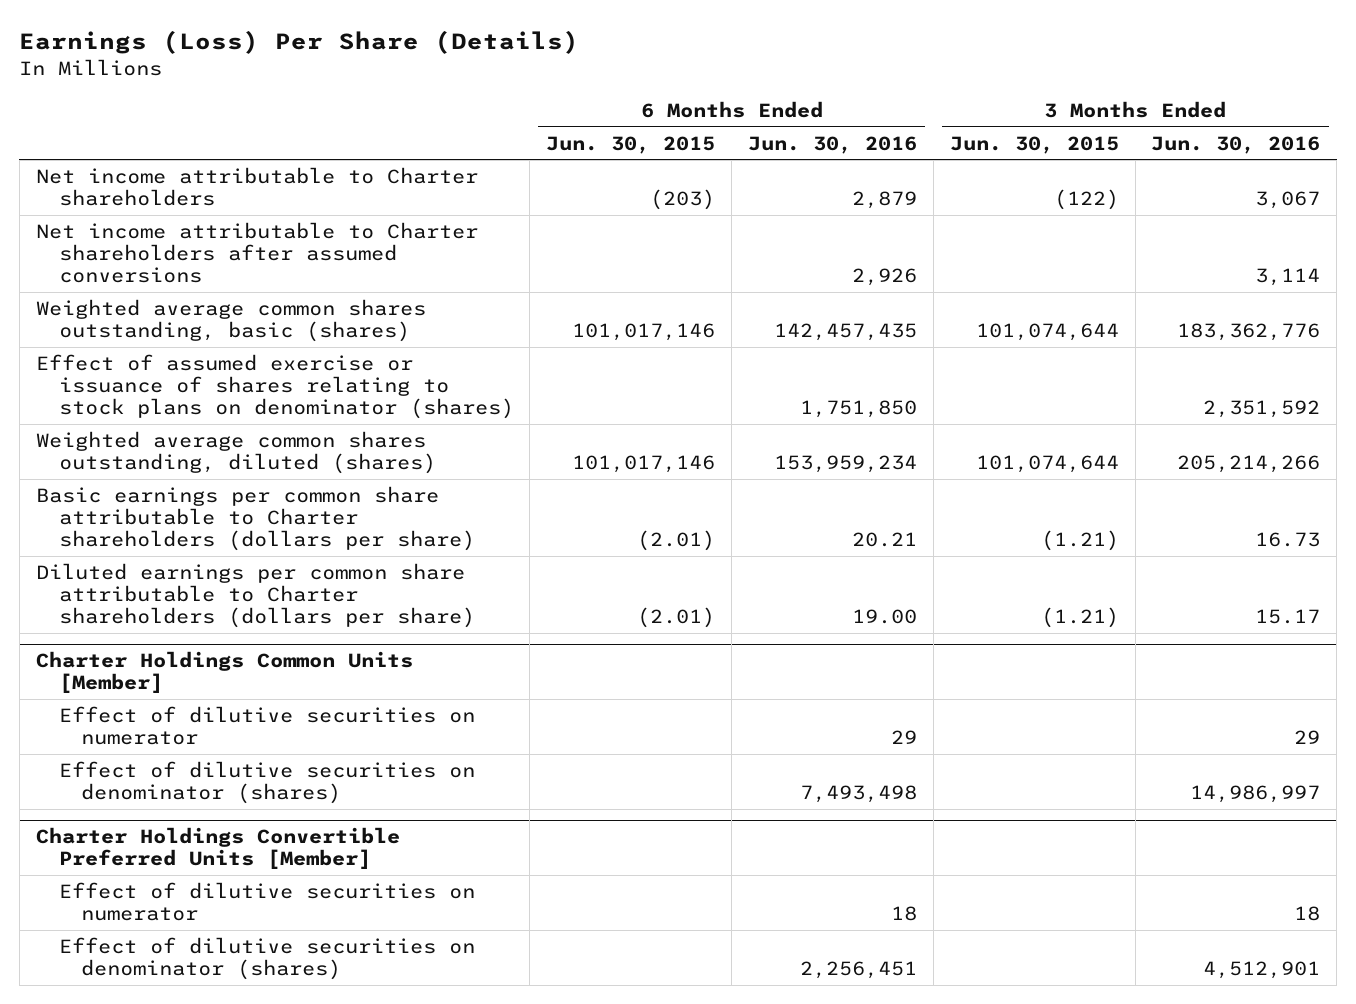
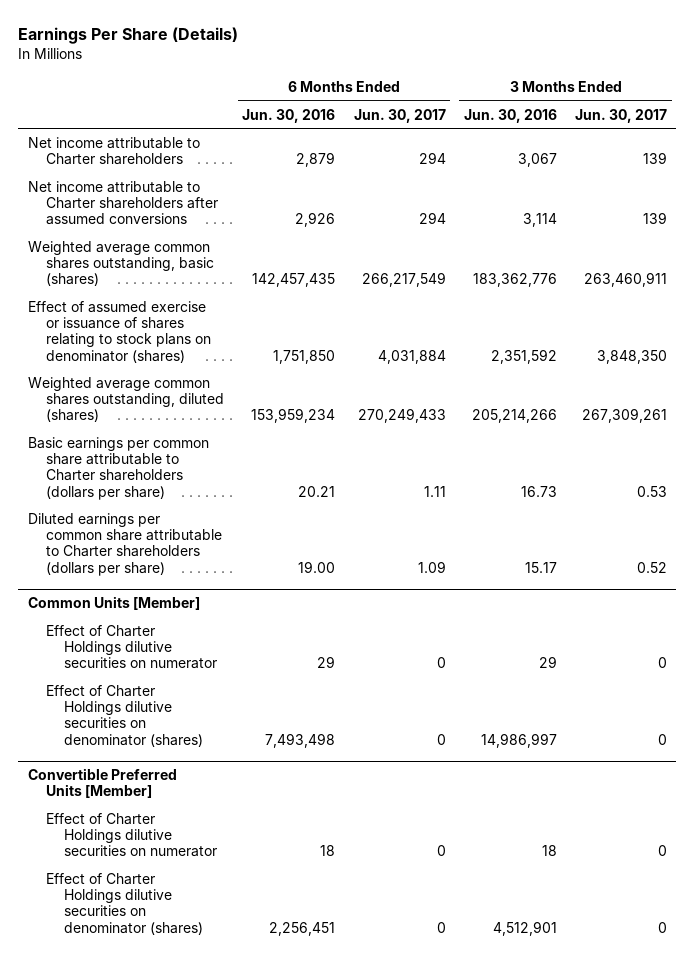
[19,30,580,55] Earnings (Loss) Per Share (Details) -> [18,27,239,45] Earnings Per Share (Details)
[546,135,716,154] Jun. 30, 2015 -> none
[949,135,1119,154] Jun. 30, 2015 -> none
none -> [353,108,446,123] Jun. 30, 2017
none -> [575,108,668,123] Jun. 30, 2017
[35,651,413,694] Charter Holdings Common Units [Member] -> [27,595,200,610] Common Units [Member]
[58,705,475,746] Effect of dilutive securities on numerator -> [45,624,218,670] Effect of Charter Holdings dilutive securities on numerator
[58,760,475,805] Effect of dilutive securities on denominator (shares) -> [45,684,204,747] Effect of Charter Holdings dilutive securities on denominator (shares)
[35,827,400,870] Charter Holdings Convertible Preferred Units [Member] -> [27,767,177,799] Convertible Preferred Units [Member]
[58,881,475,922] Effect of dilutive securities on numerator -> [45,812,218,858] Effect of Charter Holdings dilutive securities on numerator
[58,936,475,981] Effect of dilutive securities on denominator (shares) -> [45,872,204,935] Effect of Charter Holdings dilutive securities on denominator (shares)

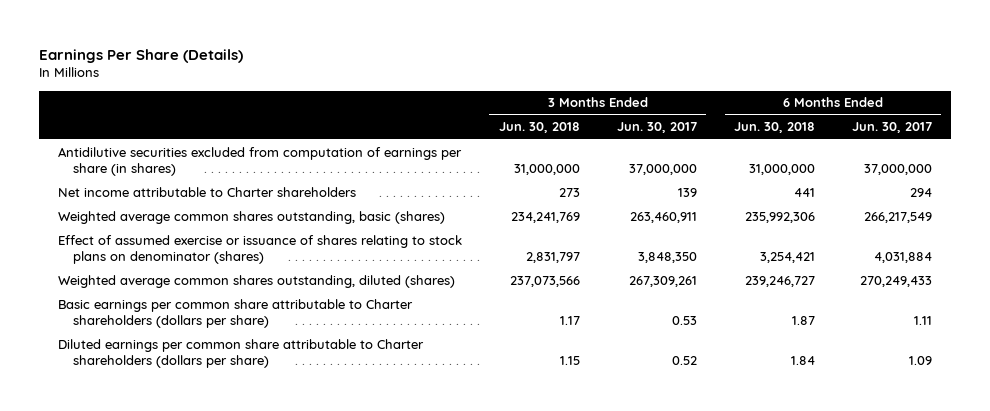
[242,108,336,123] Jun. 30, 2016 -> none
[463,108,557,123] Jun. 30, 2016 -> none
none -> [498,122,580,134] Jun. 30, 2018
none -> [734,122,816,134] Jun. 30, 2018
none -> [57,146,462,176] Antidilutive securities excluded from computation of earnings per share (in shares)
[27,180,218,226] Net income attributable to Charter shareholders after assumed conversions -> none
[27,595,200,610] Common Units [Member] -> none
[45,624,218,670] Effect of Charter Holdings dilutive securities on numerator -> none
[45,684,204,747] Effect of Charter Holdings dilutive securities on denominator (shares) -> none
[27,767,177,799] Convertible Preferred Units [Member] -> none
[45,812,218,858] Effect of Charter Holdings dilutive securities on numerator -> none
[45,872,204,935] Effect of Charter Holdings dilutive securities on denominator (shares) -> none

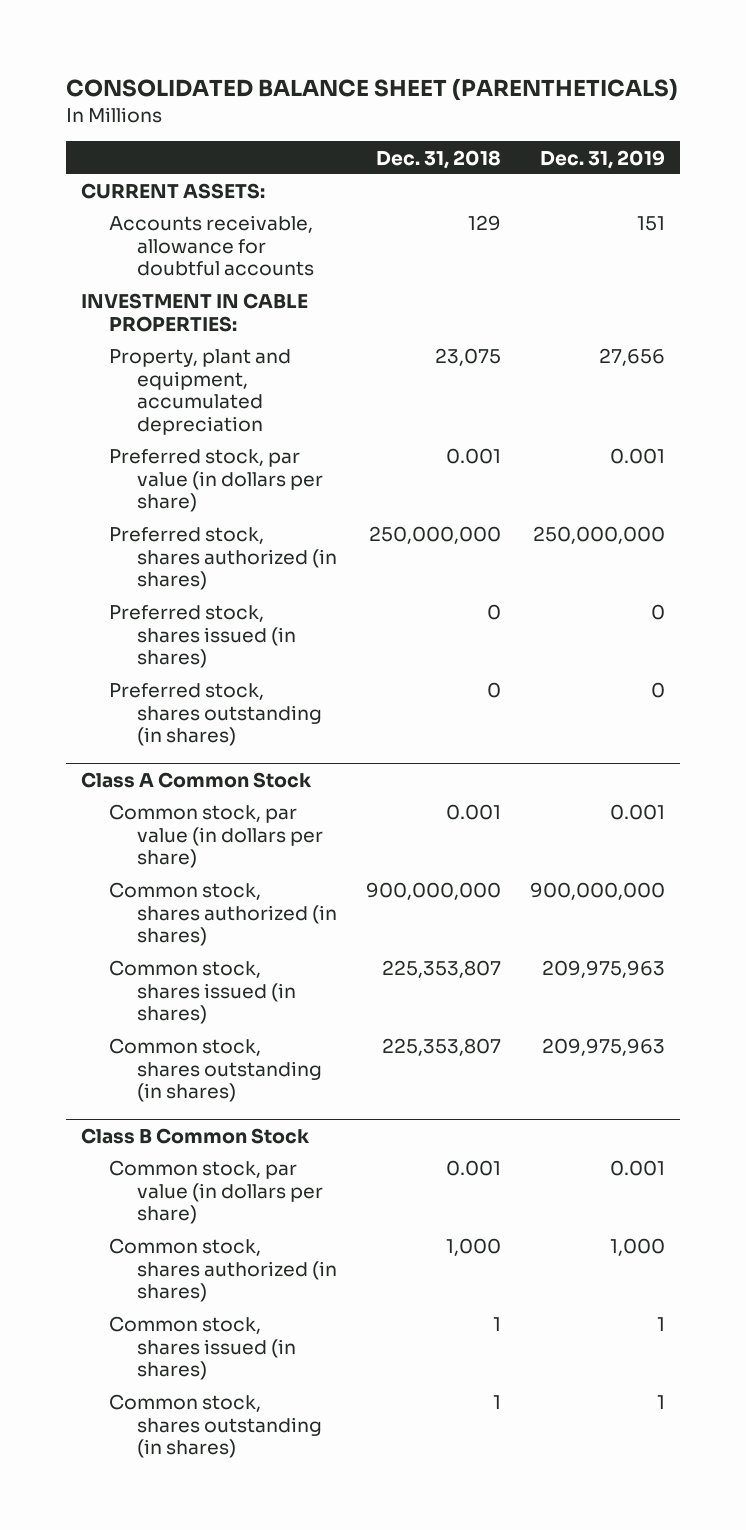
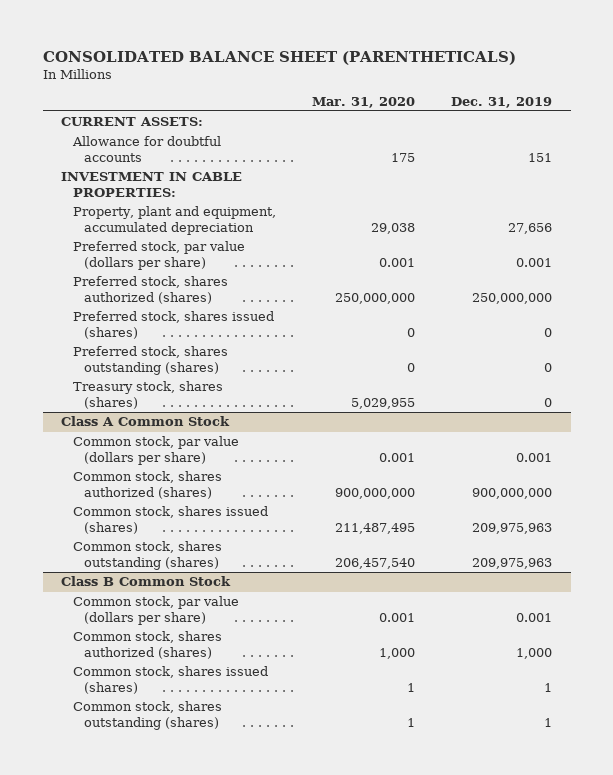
[376,149,502,169] Dec. 31, 2018 -> none
none -> [311,96,415,108] Mar. 31, 2020
[109,215,315,277] Accounts receivable, allowance for doubtful accounts -> [71,136,221,162] Allowance for doubtful accounts
[109,449,324,513] Preferred stock, par value (in dollars per share) -> [72,241,245,270] Preferred stock, par value (dollars per share)
[109,527,338,591] Preferred stock, shares authorized (in shares) -> [72,276,228,304] Preferred stock, shares authorized (shares)
[109,605,297,669] Preferred stock, shares issued (in shares) -> [72,311,274,339] Preferred stock, shares issued (shares)
[109,683,323,747] Preferred stock, shares outstanding (in shares) -> [72,346,228,375] Preferred stock, shares outstanding (shares)
none -> [72,381,223,409] Treasury stock, shares (shares)
[109,804,324,869] Common stock, par value (in dollars per share) -> [72,436,239,465] Common stock, par value (dollars per share)
[109,882,338,947] Common stock, shares authorized (in shares) -> [72,471,222,499] Common stock, shares authorized (shares)
[109,960,297,1025] Common stock, shares issued (in shares) -> [72,506,268,534] Common stock, shares issued (shares)
[109,1038,323,1103] Common stock, shares outstanding (in shares) -> [72,541,222,570] Common stock, shares outstanding (shares)
[109,1160,324,1225] Common stock, par value (in dollars per share) -> [72,596,239,625] Common stock, par value (dollars per share)
[109,1238,338,1303] Common stock, shares authorized (in shares) -> [72,631,222,659] Common stock, shares authorized (shares)
[109,1316,297,1381] Common stock, shares issued (in shares) -> [72,666,268,694] Common stock, shares issued (shares)
[109,1394,323,1459] Common stock, shares outstanding (in shares) -> [72,701,222,730] Common stock, shares outstanding (shares)

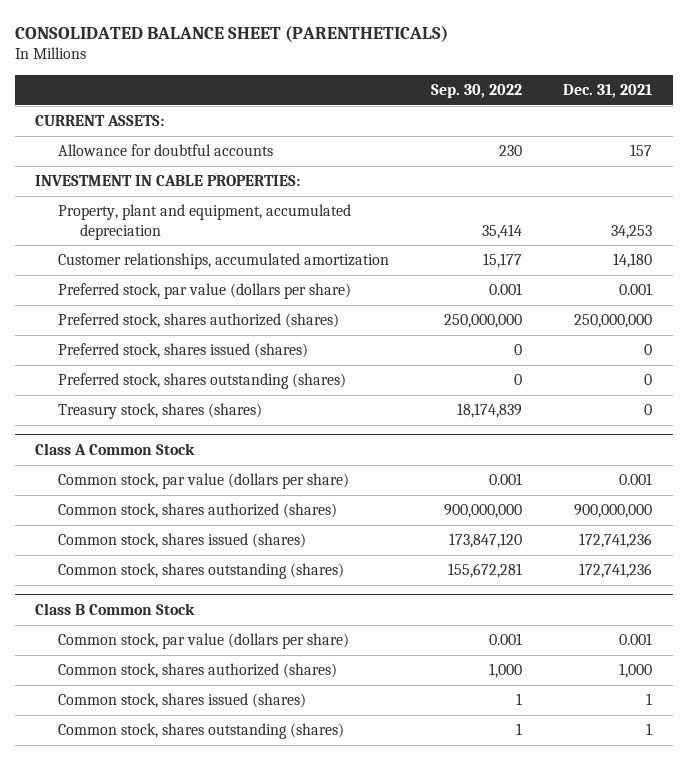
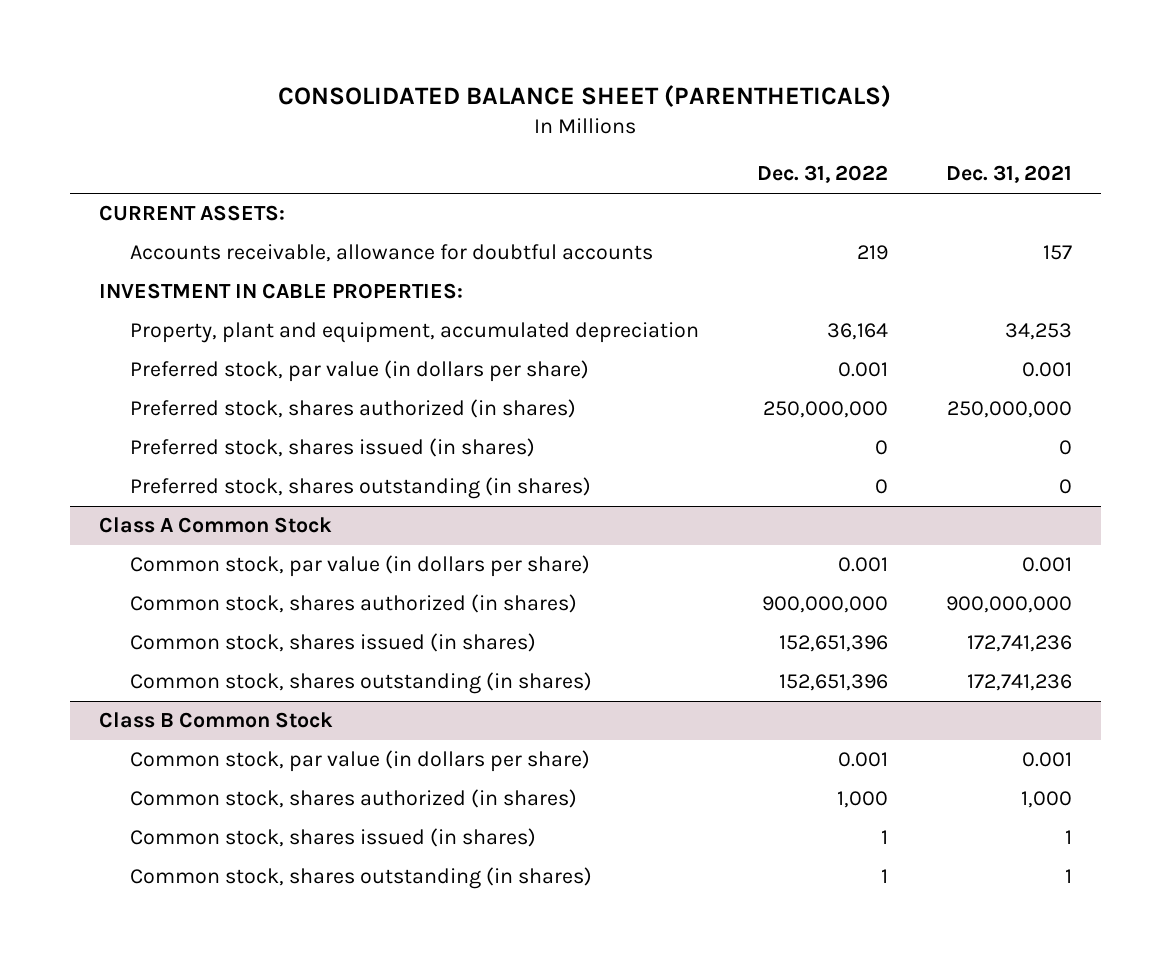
[430,84,522,99] Sep. 30, 2022 -> none
none -> [756,165,888,184] Dec. 31, 2022
[57,144,273,157] Allowance for doubtful accounts -> [129,244,653,263] Accounts receivable, allowance for doubtful accounts
[57,253,389,270] Customer relationships, accumulated amortization -> none
[57,403,262,420] Treasury stock, shares (shares) -> none
[57,283,351,300] Preferred stock, par value (dollars per share) -> [129,360,589,383] Preferred stock, par value (in dollars per share)
[57,313,339,329] Preferred stock, shares authorized (shares) -> [129,399,576,419] Preferred stock, shares authorized (in shares)
[57,343,308,359] Preferred stock, shares issued (shares) -> [129,438,535,458] Preferred stock, shares issued (in shares)
[57,373,346,390] Preferred stock, shares outstanding (shares) -> [129,477,591,500] Preferred stock, shares outstanding (in shares)
[57,473,349,490] Common stock, par value (dollars per share) -> [129,555,590,578] Common stock, par value (in dollars per share)
[57,503,337,519] Common stock, shares authorized (shares) -> [129,594,577,614] Common stock, shares authorized (in shares)
[57,533,306,549] Common stock, shares issued (shares) -> [129,633,536,653] Common stock, shares issued (in shares)
[57,563,344,580] Common stock, shares outstanding (shares) -> [129,672,592,695] Common stock, shares outstanding (in shares)
[57,633,349,650] Common stock, par value (dollars per share) -> [129,750,590,773] Common stock, par value (in dollars per share)
[57,663,337,679] Common stock, shares authorized (shares) -> [129,789,577,809] Common stock, shares authorized (in shares)
[57,693,306,709] Common stock, shares issued (shares) -> [129,828,536,848] Common stock, shares issued (in shares)
[57,723,344,740] Common stock, shares outstanding (shares) -> [129,867,592,890] Common stock, shares outstanding (in shares)

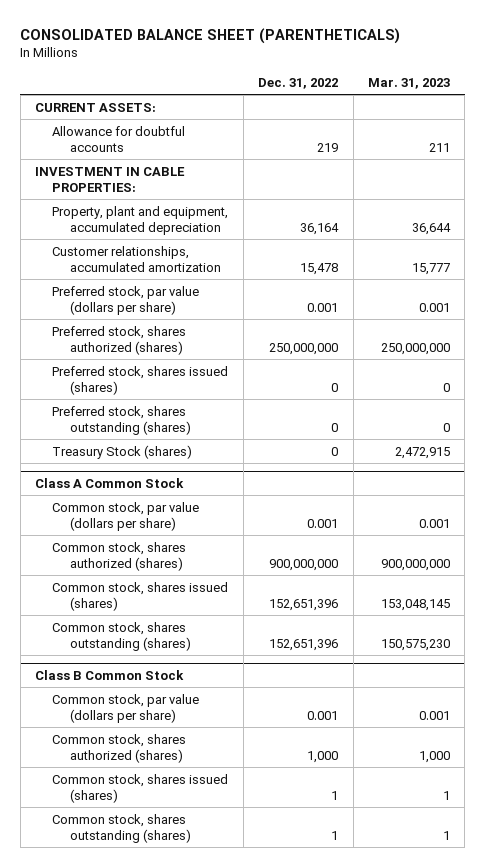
[945,165,1072,184] Dec. 31, 2021 -> none
none -> [368,77,451,89] Mar. 31, 2023
[129,244,653,263] Accounts receivable, allowance for doubtful accounts -> [52,125,186,152] Allowance for doubtful accounts
none -> [52,245,221,272] Customer relationships, accumulated amortization
[129,360,589,383] Preferred stock, par value (in dollars per share) -> [52,285,200,315] Preferred stock, par value (dollars per share)
[129,399,576,419] Preferred stock, shares authorized (in shares) -> [52,325,187,355] Preferred stock, shares authorized (shares)
[129,438,535,458] Preferred stock, shares issued (in shares) -> [52,365,229,395] Preferred stock, shares issued (shares)
[129,477,591,500] Preferred stock, shares outstanding (in shares) -> [52,405,191,435] Preferred stock, shares outstanding (shares)
none -> [52,444,193,459] Treasury Stock (shares)
[129,555,590,578] Common stock, par value (in dollars per share) -> [52,501,200,531] Common stock, par value (dollars per share)
[129,594,577,614] Common stock, shares authorized (in shares) -> [52,541,187,571] Common stock, shares authorized (shares)
[129,633,536,653] Common stock, shares issued (in shares) -> [52,581,229,611] Common stock, shares issued (shares)
[129,672,592,695] Common stock, shares outstanding (in shares) -> [52,621,191,651] Common stock, shares outstanding (shares)
[129,750,590,773] Common stock, par value (in dollars per share) -> [52,693,200,723] Common stock, par value (dollars per share)
[129,789,577,809] Common stock, shares authorized (in shares) -> [52,733,187,763] Common stock, shares authorized (shares)
[129,828,536,848] Common stock, shares issued (in shares) -> [52,773,229,803] Common stock, shares issued (shares)
[129,867,592,890] Common stock, shares outstanding (in shares) -> [52,813,191,843] Common stock, shares outstanding (shares)

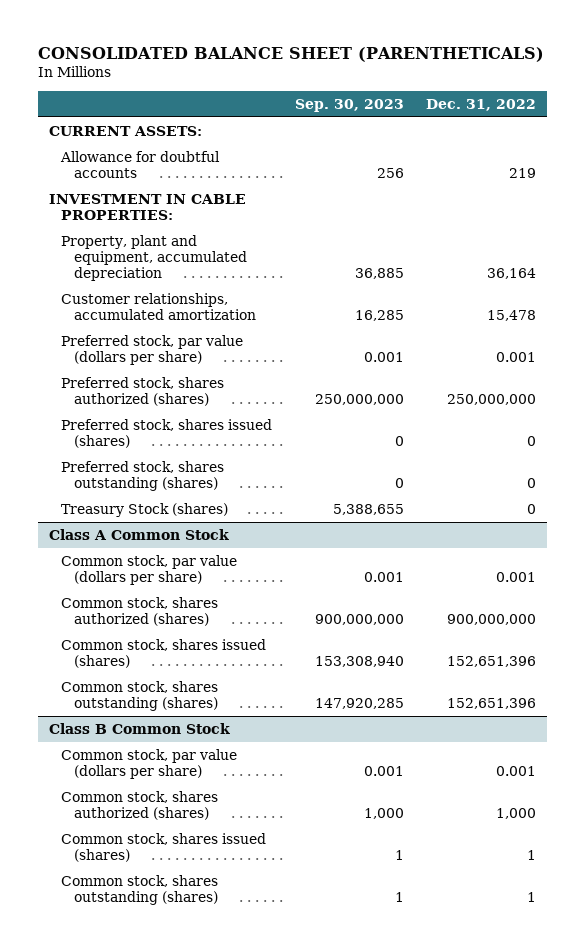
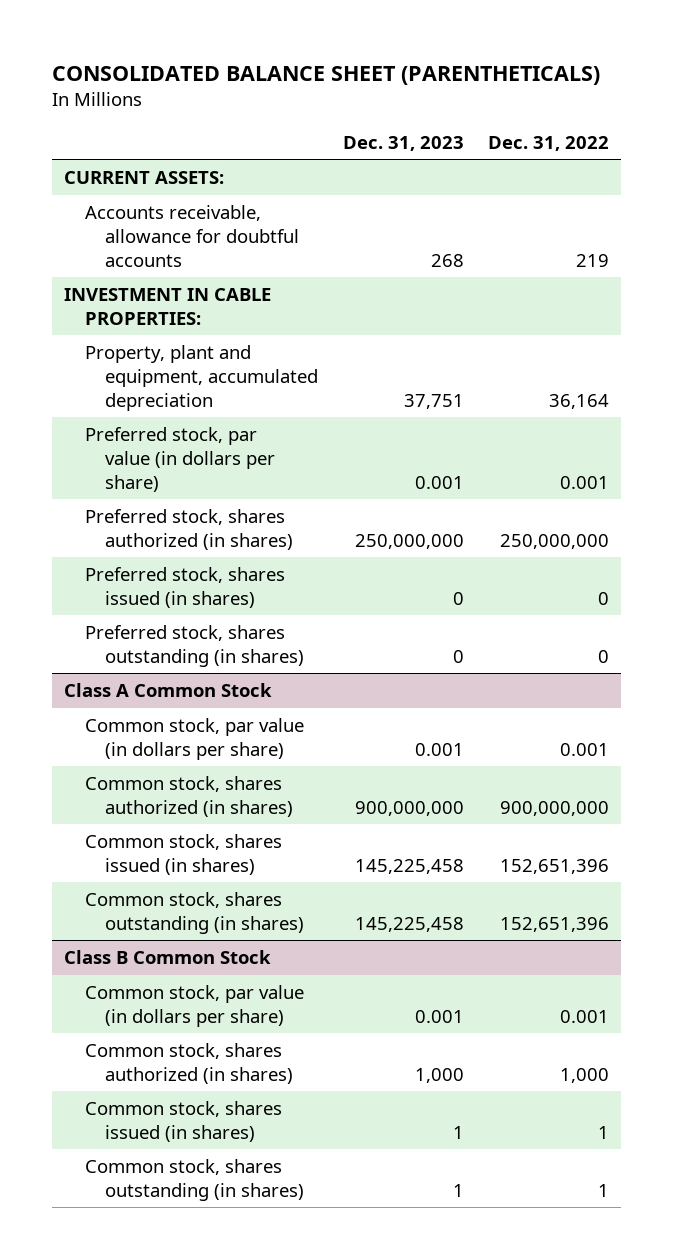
[294,98,404,112] Sep. 30, 2023 -> none
none -> [342,135,464,151] Dec. 31, 2023
[60,151,221,179] Allowance for doubtful accounts -> [84,205,300,267] Accounts receivable, allowance for doubtful accounts
[61,293,256,321] Customer relationships, accumulated amortization -> none
[61,503,229,518] Treasury Stock (shares) -> none
[61,335,244,366] Preferred stock, par value (dollars per share) -> [84,427,276,492] Preferred stock, par value (in dollars per share)
[61,377,225,407] Preferred stock, shares authorized (shares) -> [84,509,294,550] Preferred stock, shares authorized (in shares)
[61,419,273,449] Preferred stock, shares issued (shares) -> [84,567,285,608] Preferred stock, shares issued (in shares)
[61,461,225,492] Preferred stock, shares outstanding (shares) -> [84,625,305,667] Preferred stock, shares outstanding (in shares)
[61,555,238,586] Common stock, par value (dollars per share) -> [84,718,304,760] Common stock, par value (in dollars per share)
[61,597,219,627] Common stock, shares authorized (shares) -> [84,776,294,817] Common stock, shares authorized (in shares)
[61,639,267,669] Common stock, shares issued (shares) -> [84,834,282,875] Common stock, shares issued (in shares)
[61,681,219,712] Common stock, shares outstanding (shares) -> [84,892,305,934] Common stock, shares outstanding (in shares)
[61,749,238,780] Common stock, par value (dollars per share) -> [84,985,304,1027] Common stock, par value (in dollars per share)
[61,791,219,821] Common stock, shares authorized (shares) -> [84,1043,294,1084] Common stock, shares authorized (in shares)
[61,833,267,863] Common stock, shares issued (shares) -> [84,1101,282,1142] Common stock, shares issued (in shares)
[61,875,219,906] Common stock, shares outstanding (shares) -> [84,1159,305,1201] Common stock, shares outstanding (in shares)

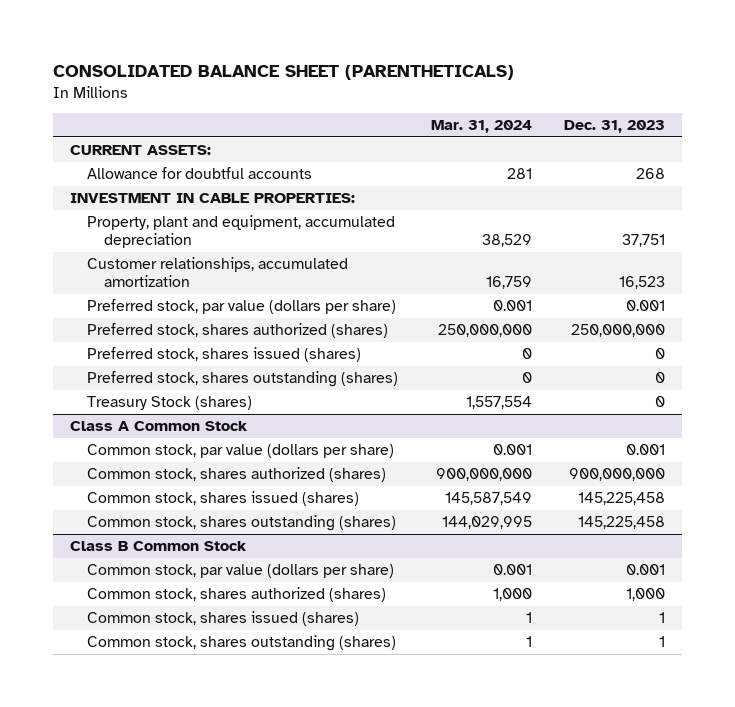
[487,135,609,151] Dec. 31, 2022 -> none
none -> [430,120,532,134] Mar. 31, 2024
[84,205,300,267] Accounts receivable, allowance for doubtful accounts -> [86,167,312,180] Allowance for doubtful accounts
none -> [86,257,348,288] Customer relationships, accumulated amortization
[84,427,276,492] Preferred stock, par value (in dollars per share) -> [86,299,396,315] Preferred stock, par value (dollars per share)
[84,509,294,550] Preferred stock, shares authorized (in shares) -> [86,323,388,339] Preferred stock, shares authorized (shares)
[84,567,285,608] Preferred stock, shares issued (in shares) -> [86,347,361,363] Preferred stock, shares issued (shares)
[84,625,305,667] Preferred stock, shares outstanding (in shares) -> [86,371,398,388] Preferred stock, shares outstanding (shares)
none -> [86,396,252,411] Treasury Stock (shares)
[84,718,304,760] Common stock, par value (in dollars per share) -> [86,444,394,459] Common stock, par value (dollars per share)
[84,776,294,817] Common stock, shares authorized (in shares) -> [86,467,386,483] Common stock, shares authorized (shares)
[84,834,282,875] Common stock, shares issued (in shares) -> [86,491,359,507] Common stock, shares issued (shares)
[84,892,305,934] Common stock, shares outstanding (in shares) -> [86,515,396,532] Common stock, shares outstanding (shares)
[84,985,304,1027] Common stock, par value (in dollars per share) -> [86,564,394,579] Common stock, par value (dollars per share)
[84,1043,294,1084] Common stock, shares authorized (in shares) -> [86,587,386,603] Common stock, shares authorized (shares)
[84,1101,282,1142] Common stock, shares issued (in shares) -> [86,611,359,627] Common stock, shares issued (shares)
[84,1159,305,1201] Common stock, shares outstanding (in shares) -> [86,635,396,652] Common stock, shares outstanding (shares)

